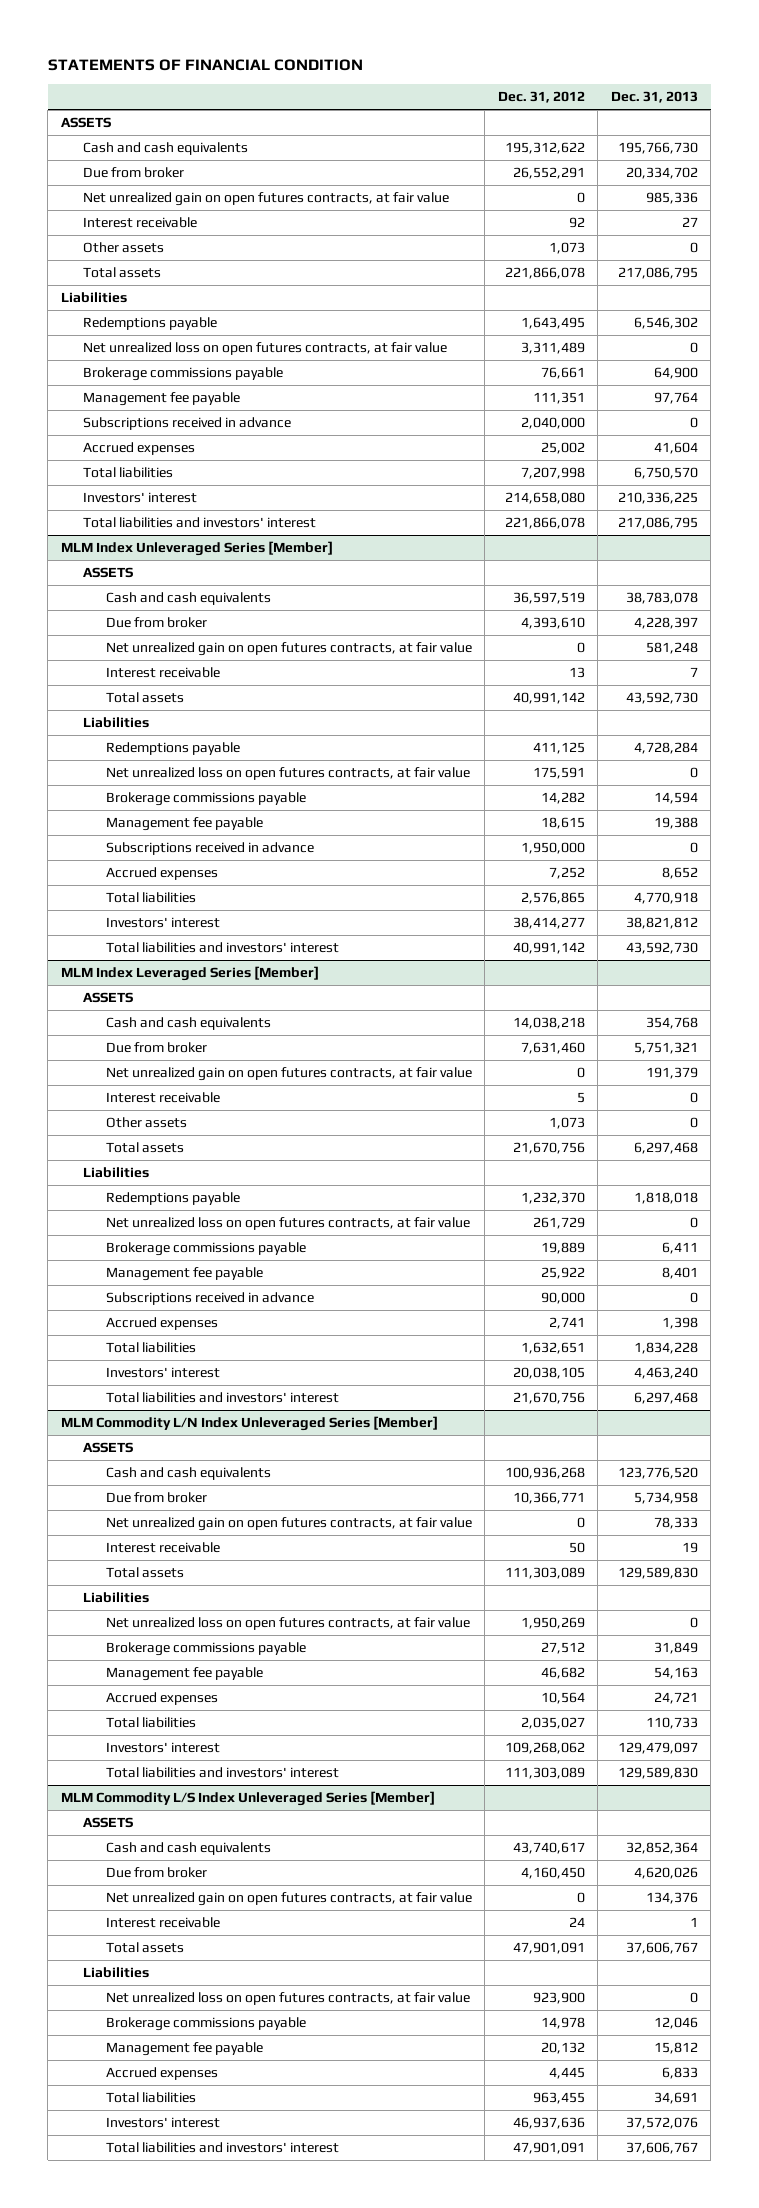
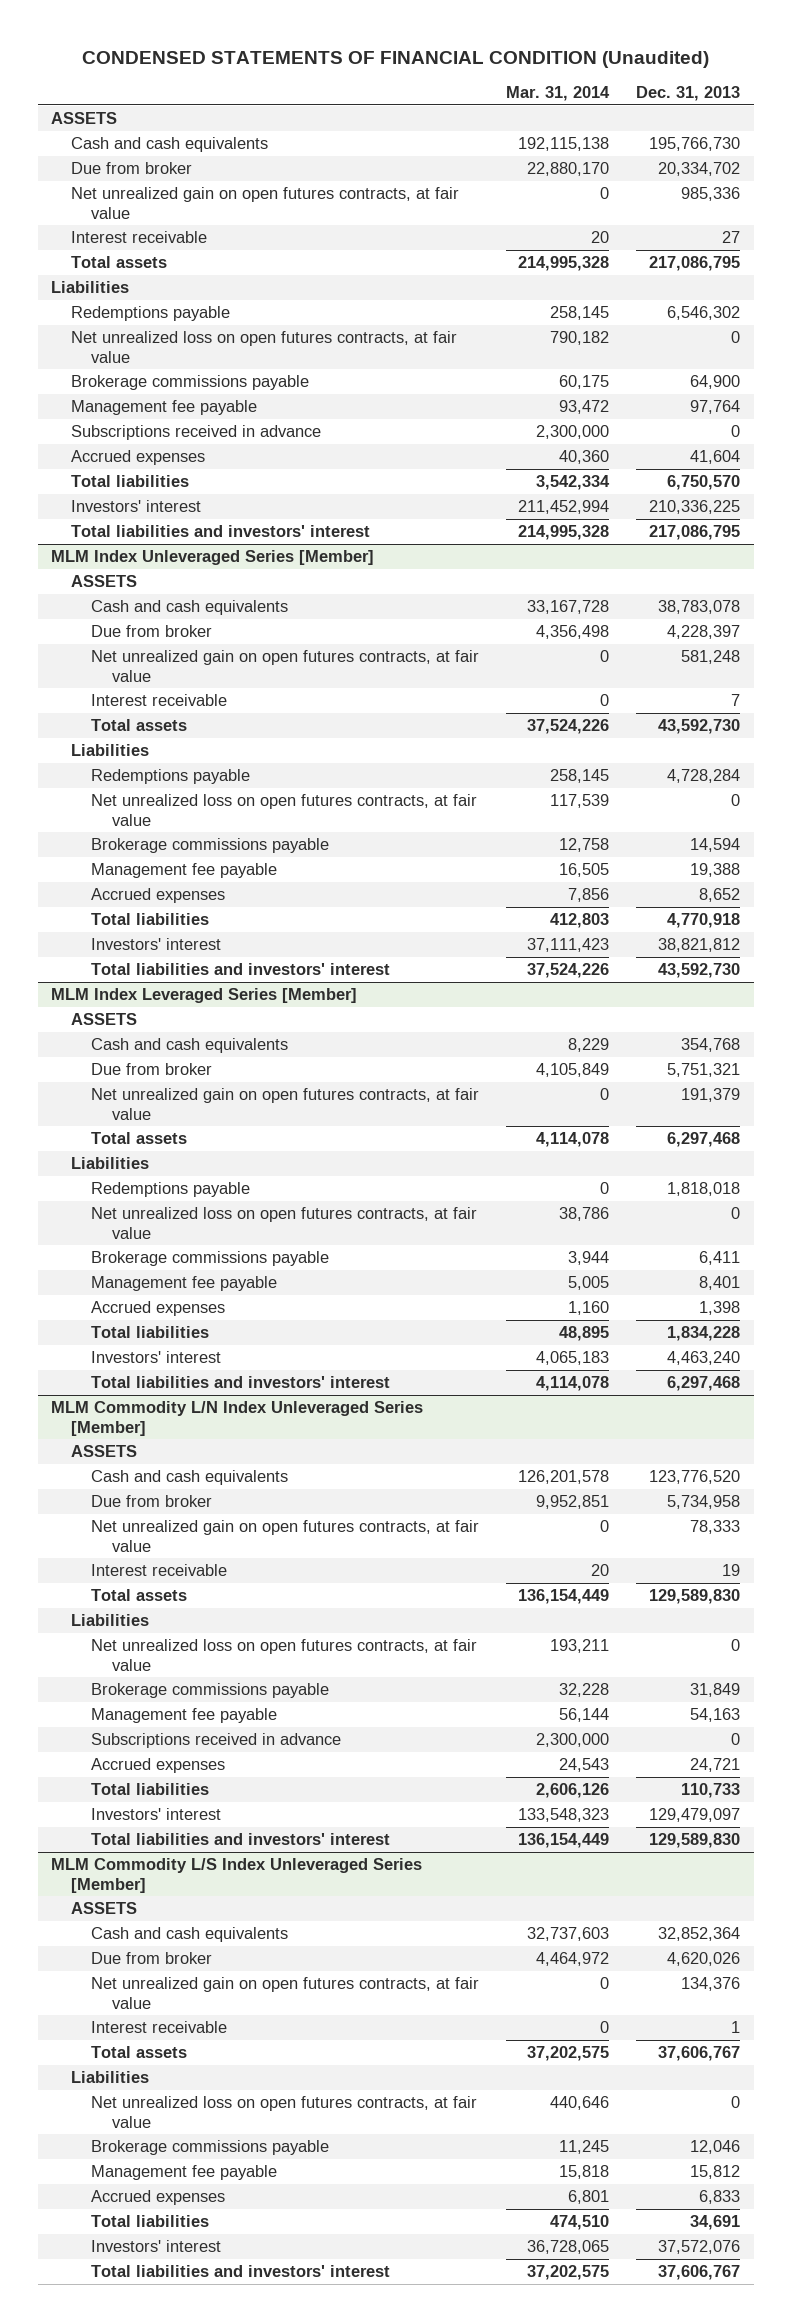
[47,58,363,71] STATEMENTS OF FINANCIAL CONDITION -> [81,50,709,68] CONDENSED STATEMENTS OF FINANCIAL CONDITION (Unaudited)
[497,91,585,104] Dec. 31, 2012 -> none
none -> [506,86,611,102] Mar. 31, 2014
[83,242,165,254] Other assets -> none
[105,842,314,856] Subscriptions received in advance -> none
[105,1092,220,1104] Interest receivable -> none
[105,1117,187,1129] Other assets -> none
[105,1292,314,1306] Subscriptions received in advance -> none
none -> [91,1733,342,1749] Subscriptions received in advance

